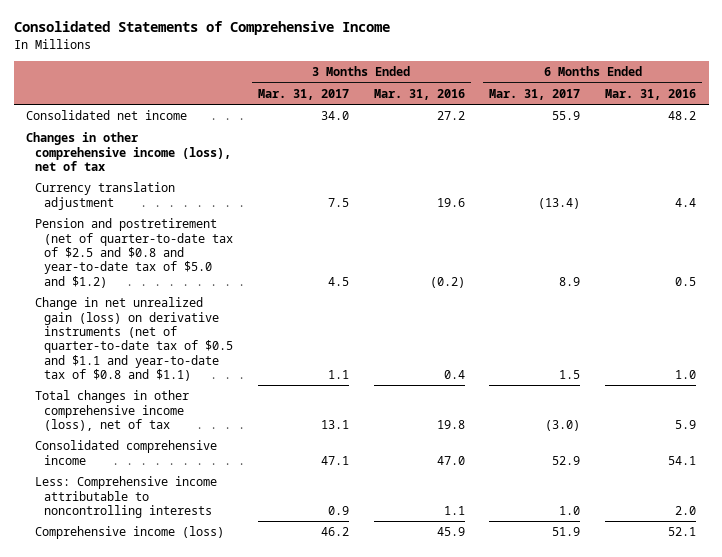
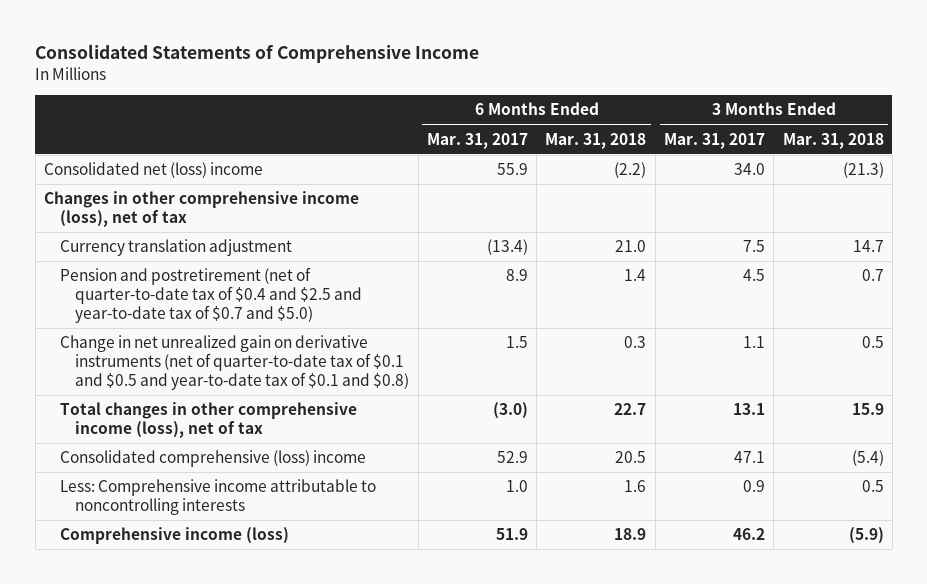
[373,88,465,100] Mar. 31, 2016 -> none
[605,88,697,100] Mar. 31, 2016 -> none
none -> [545,132,647,149] Mar. 31, 2018
none -> [782,132,884,149] Mar. 31, 2018
[25,110,187,121] Consolidated net income -> [43,162,263,179] Consolidated net (loss) income
[35,218,234,288] Pension and postretirement (net of quarter-to-date tax of $2.5 and $0.8 and year-to-date tax of $5.0 and $1.2) -> [59,267,363,324] Pension and postretirement (net of quarter-to-date tax of $0.4 and $2.5 and year-to-date tax of $0.7 and $5.0)
[35,297,234,381] Change in net unrealized gain (loss) on derivative instruments (net of quarter-to-date tax of $0.5 and $1.1 and year-to-date tax of $0.8 and $1.1) -> [59,335,410,391] Change in net unrealized gain on derivative instruments (net of quarter-to-date tax of $0.1 and $0.5 and year-to-date tax of $0.1 and $0.8)
[35,440,218,465] Consolidated comprehensive income -> [59,450,366,468] Consolidated comprehensive (loss) income

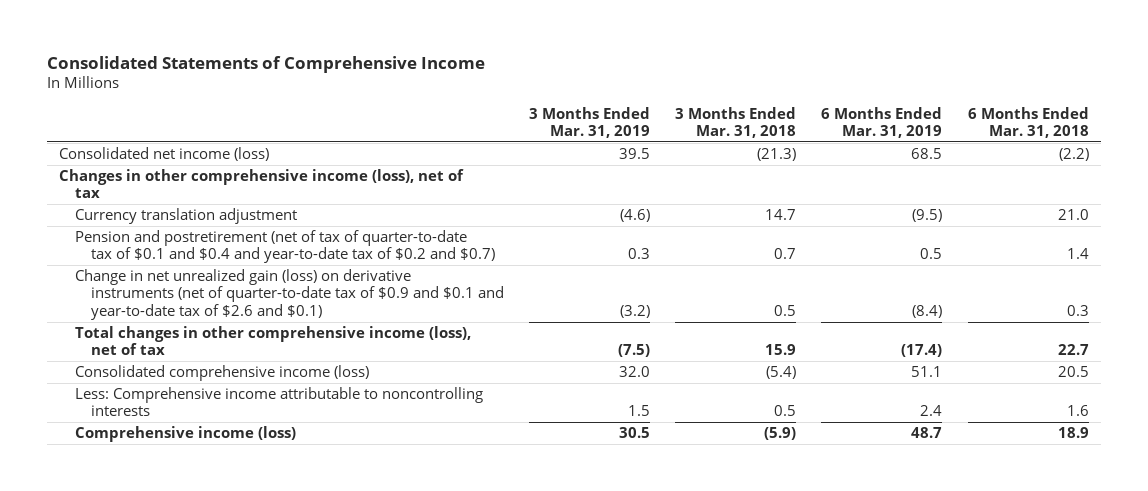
[426,132,528,149] Mar. 31, 2017 -> none
[663,132,765,149] Mar. 31, 2017 -> none
none -> [529,106,651,138] 3 Months Ended Mar. 31, 2019
none -> [821,106,943,138] 6 Months Ended Mar. 31, 2019
[43,162,263,179] Consolidated net (loss) income -> [59,147,270,162] Consolidated net income (loss)
[59,267,363,324] Pension and postretirement (net of quarter-to-date tax of $0.4 and $2.5 and year-to-date tax of $0.7 and $5.0) -> [74,230,495,264] Pension and postretirement (net of tax of quarter-to-date tax of $0.1 and $0.4 and year-to-date tax of $0.2 and $0.7)
[59,335,410,391] Change in net unrealized gain on derivative instruments (net of quarter-to-date tax of $0.1 and $0.5 and year-to-date tax of $0.1 and $0.8) -> [74,269,504,320] Change in net unrealized gain (loss) on derivative instruments (net of quarter-to-date tax of $0.9 and $0.1 and year-to-date tax of $2.6 and $0.1)
[59,450,366,468] Consolidated comprehensive (loss) income -> [74,365,369,382] Consolidated comprehensive income (loss)

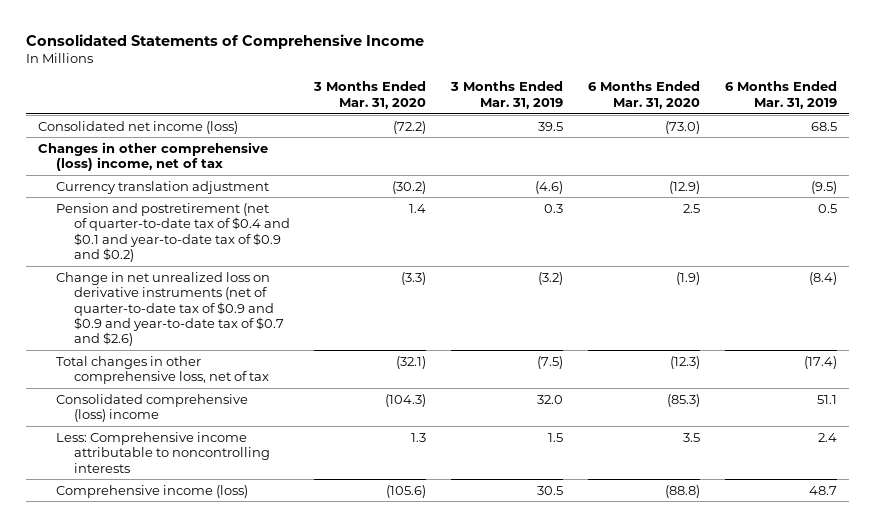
[675,106,797,138] 3 Months Ended Mar. 31, 2018 -> none
[967,106,1089,138] 6 Months Ended Mar. 31, 2018 -> none
none -> [313,81,427,109] 3 Months Ended Mar. 31, 2020
none -> [588,81,701,109] 6 Months Ended Mar. 31, 2020
[59,169,465,199] Changes in other comprehensive income (loss), net of tax -> [38,141,269,172] Changes in other comprehensive (loss) income, net of tax
[74,230,495,264] Pension and postretirement (net of tax of quarter-to-date tax of $0.1 and $0.4 and year-to-date tax of $0.2 and $0.7) -> [55,202,290,262] Pension and postretirement (net of quarter-to-date tax of $0.4 and $0.1 and year-to-date tax of $0.9 and $0.2)
[74,269,504,320] Change in net unrealized gain (loss) on derivative instruments (net of quarter-to-date tax of $0.9 and $0.1 and year-to-date tax of $2.6 and $0.1) -> [55,271,284,347] Change in net unrealized loss on derivative instruments (net of quarter-to-date tax of $0.9 and $0.9 and year-to-date tax of $0.7 and $2.6)
[74,326,471,356] Total changes in other comprehensive income (loss), net of tax -> [55,355,269,385] Total changes in other comprehensive loss, net of tax
[74,365,369,382] Consolidated comprehensive income (loss) -> [55,393,248,423] Consolidated comprehensive (loss) income

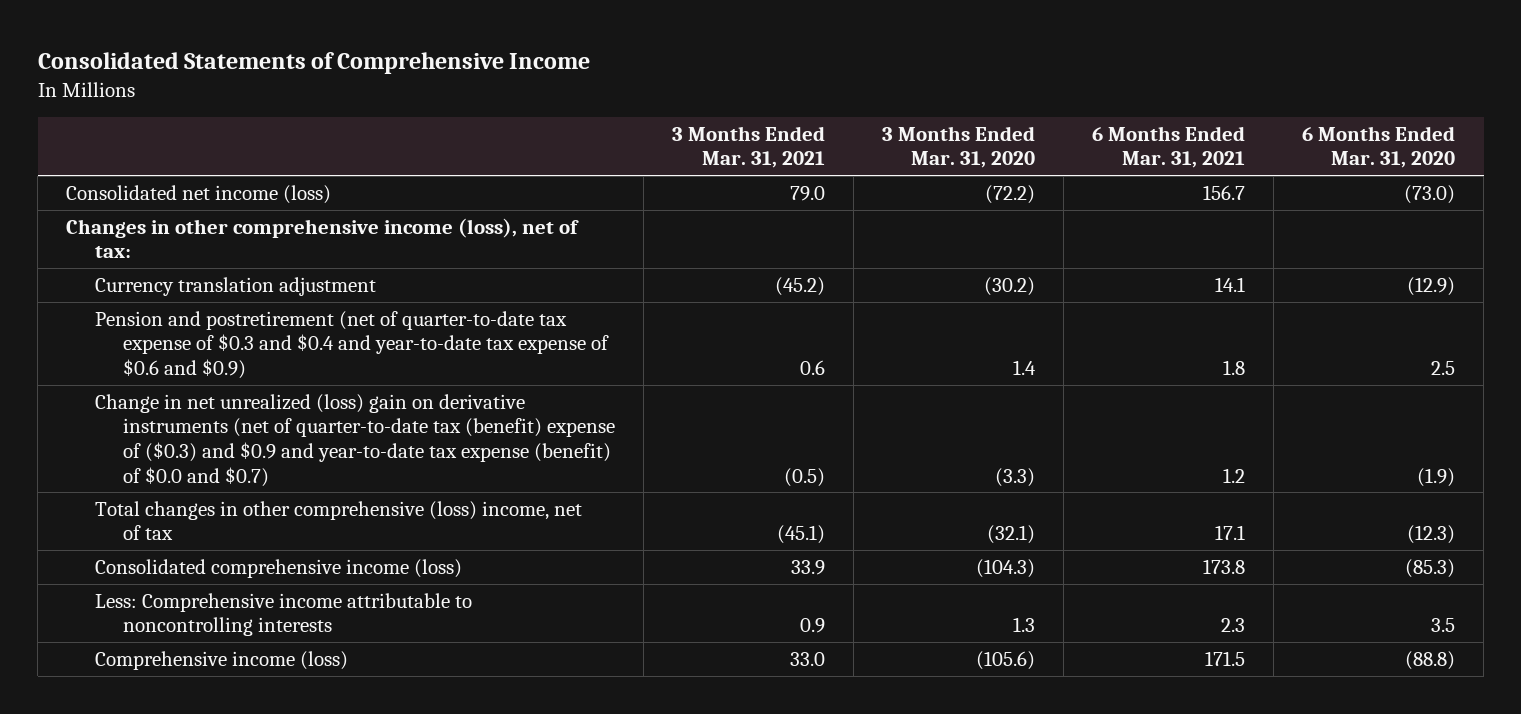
[450,81,564,109] 3 Months Ended Mar. 31, 2019 -> none
[724,81,837,109] 6 Months Ended Mar. 31, 2019 -> none
none -> [671,125,825,169] 3 Months Ended Mar. 31, 2021
none -> [1092,125,1246,169] 6 Months Ended Mar. 31, 2021
[38,141,269,172] Changes in other comprehensive (loss) income, net of tax -> [66,217,580,259] Changes in other comprehensive income (loss), net of tax:
[55,202,290,262] Pension and postretirement (net of quarter-to-date tax of $0.4 and $0.1 and year-to-date tax of $0.9 and $0.2) -> [94,310,609,379] Pension and postretirement (net of quarter-to-date tax expense of $0.3 and $0.4 and year-to-date tax expense of $0.6 and $0.9)
[55,271,284,347] Change in net unrealized loss on derivative instruments (net of quarter-to-date tax of $0.9 and $0.9 and year-to-date tax of $0.7 and $2.6) -> [94,393,615,487] Change in net unrealized (loss) gain on derivative instruments (net of quarter-to-date tax (benefit) expense of ($0.3) and $0.9 and year-to-date tax expense (benefit) of $0.0 and $0.7)
[55,355,269,385] Total changes in other comprehensive loss, net of tax -> [94,500,582,541] Total changes in other comprehensive (loss) income, net of tax
[55,393,248,423] Consolidated comprehensive (loss) income -> [94,558,462,578] Consolidated comprehensive income (loss)

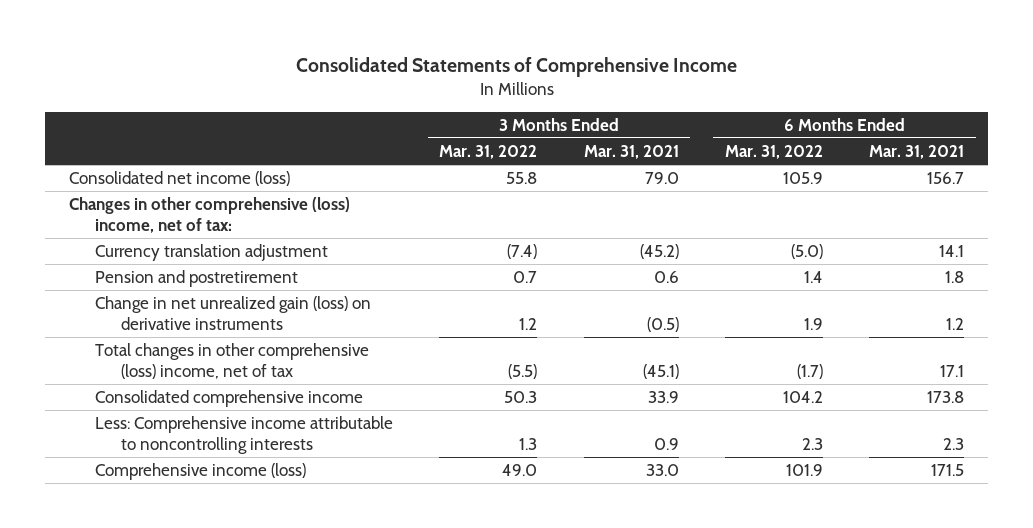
[881,125,1035,169] 3 Months Ended Mar. 31, 2020 -> none
[1302,125,1456,169] 6 Months Ended Mar. 31, 2020 -> none
none -> [439,145,538,160] Mar. 31, 2022
none -> [725,145,824,160] Mar. 31, 2022
[66,217,580,259] Changes in other comprehensive income (loss), net of tax: -> [68,197,350,234] Changes in other comprehensive (loss) income, net of tax:
[94,310,609,379] Pension and postretirement (net of quarter-to-date tax expense of $0.3 and $0.4 and year-to-date tax expense of $0.6 and $0.9) -> [94,270,298,288] Pension and postretirement
[94,393,615,487] Change in net unrealized (loss) gain on derivative instruments (net of quarter-to-date tax (benefit) expense of ($0.3) and $0.9 and year-to-date tax expense (benefit) of $0.0 and $0.7) -> [94,296,371,331] Change in net unrealized gain (loss) on derivative instruments
[94,558,462,578] Consolidated comprehensive income (loss) -> [94,390,363,408] Consolidated comprehensive income

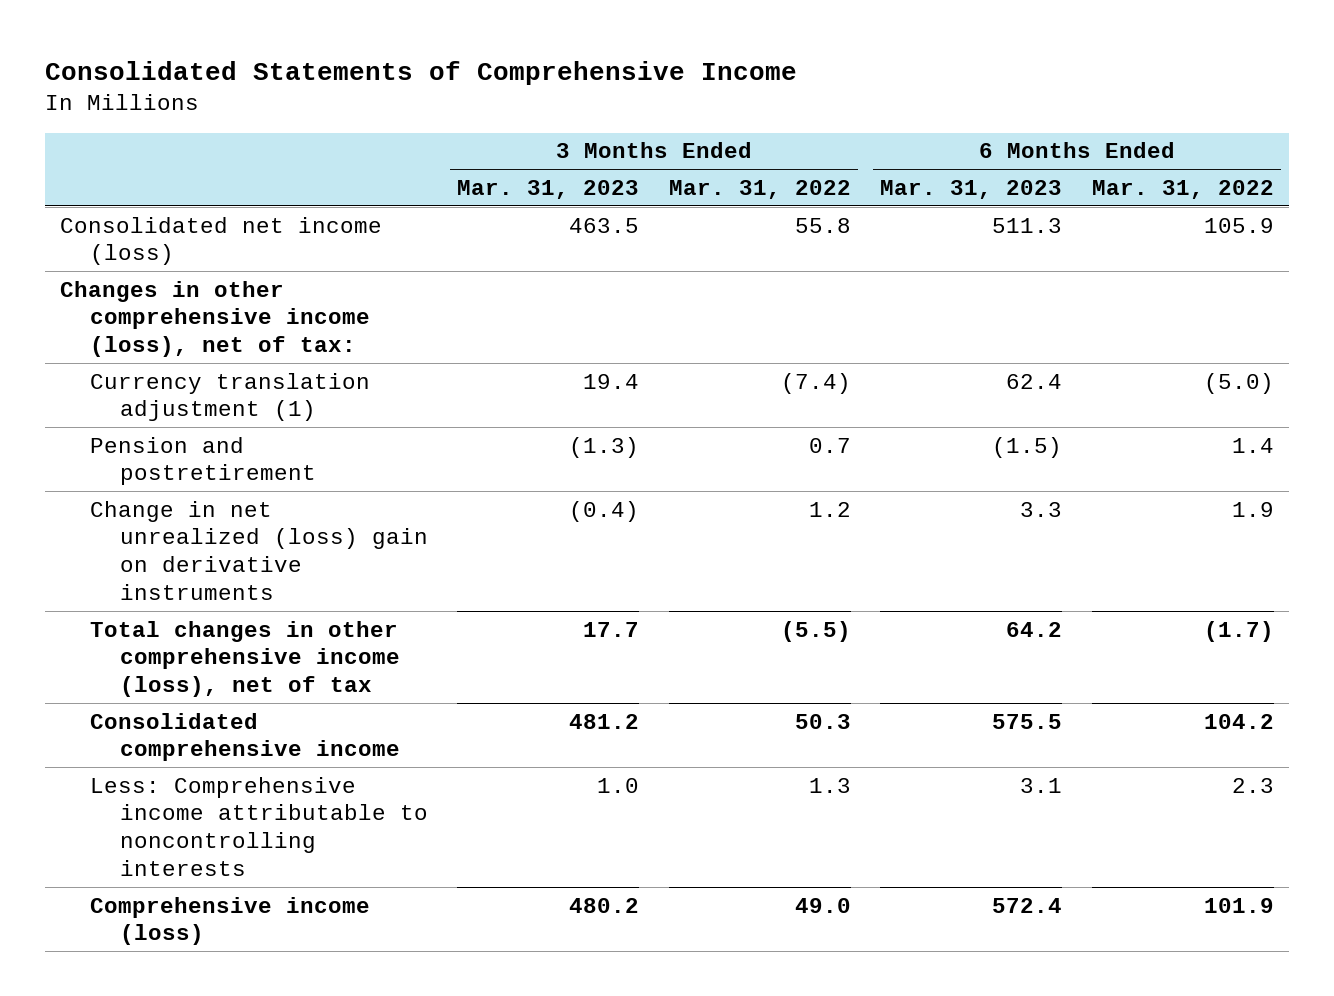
[583,145,679,160] Mar. 31, 2021 -> none
[869,145,965,160] Mar. 31, 2021 -> none
none -> [457,180,640,200] Mar. 31, 2023
none -> [880,180,1063,200] Mar. 31, 2023
[68,197,350,234] Changes in other comprehensive (loss) income, net of tax: -> [59,280,370,358] Changes in other comprehensive income (loss), net of tax:
[94,244,328,262] Currency translation adjustment -> [89,372,370,422] Currency translation adjustment (1)
[94,296,371,331] Change in net unrealized gain (loss) on derivative instruments -> [89,500,428,600] Change in net unrealized (loss) gain on derivative instruments
[94,343,369,380] Total changes in other comprehensive (loss) income, net of tax -> [89,620,400,698] Total changes in other comprehensive income (loss), net of tax

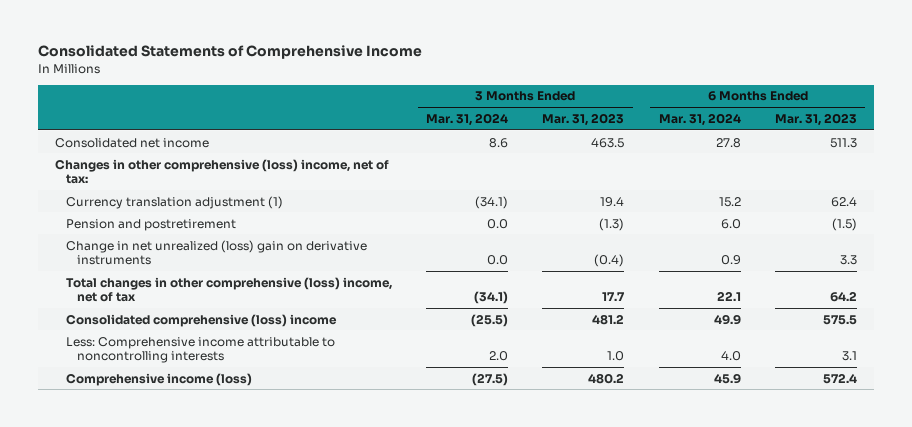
[668,180,851,200] Mar. 31, 2022 -> none
[1091,180,1274,200] Mar. 31, 2022 -> none
none -> [426,112,509,126] Mar. 31, 2024
none -> [658,112,741,126] Mar. 31, 2024
[59,216,382,266] Consolidated net income (loss) -> [54,137,209,148] Consolidated net income
[59,280,370,358] Changes in other comprehensive income (loss), net of tax: -> [54,158,389,184] Changes in other comprehensive (loss) income, net of tax:
[89,620,400,698] Total changes in other comprehensive income (loss), net of tax -> [66,276,393,302] Total changes in other comprehensive (loss) income, net of tax
[89,712,400,762] Consolidated comprehensive income -> [66,313,338,327] Consolidated comprehensive (loss) income

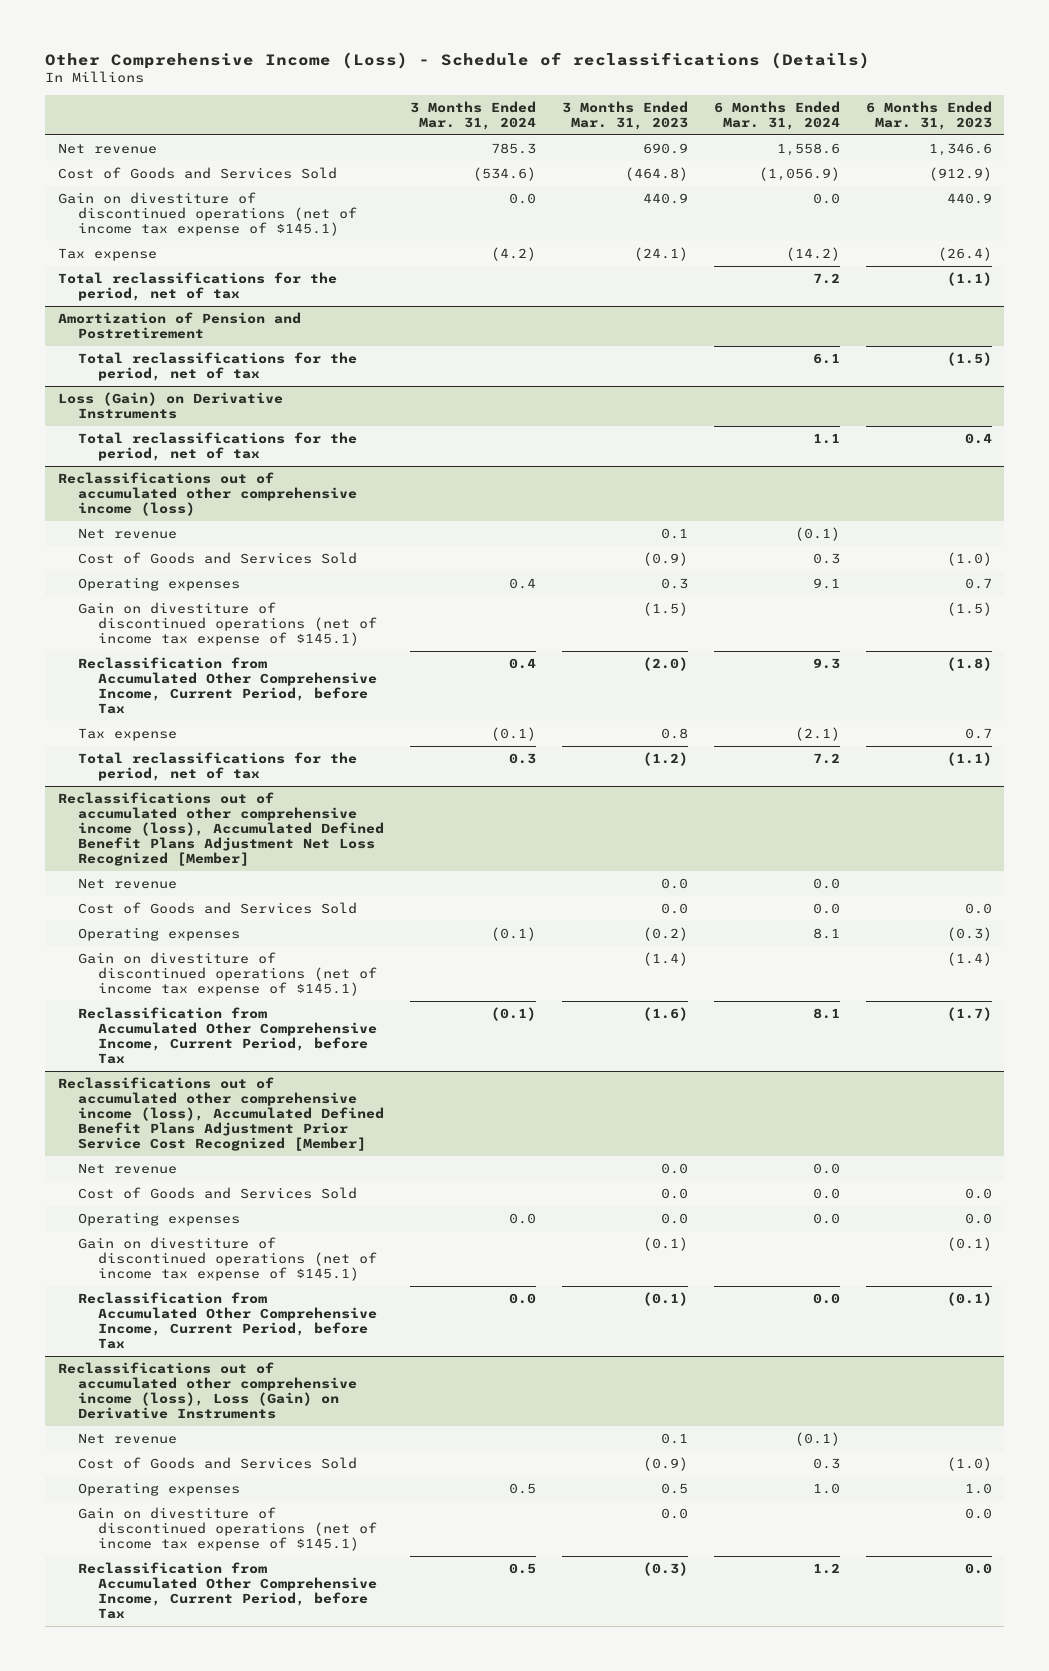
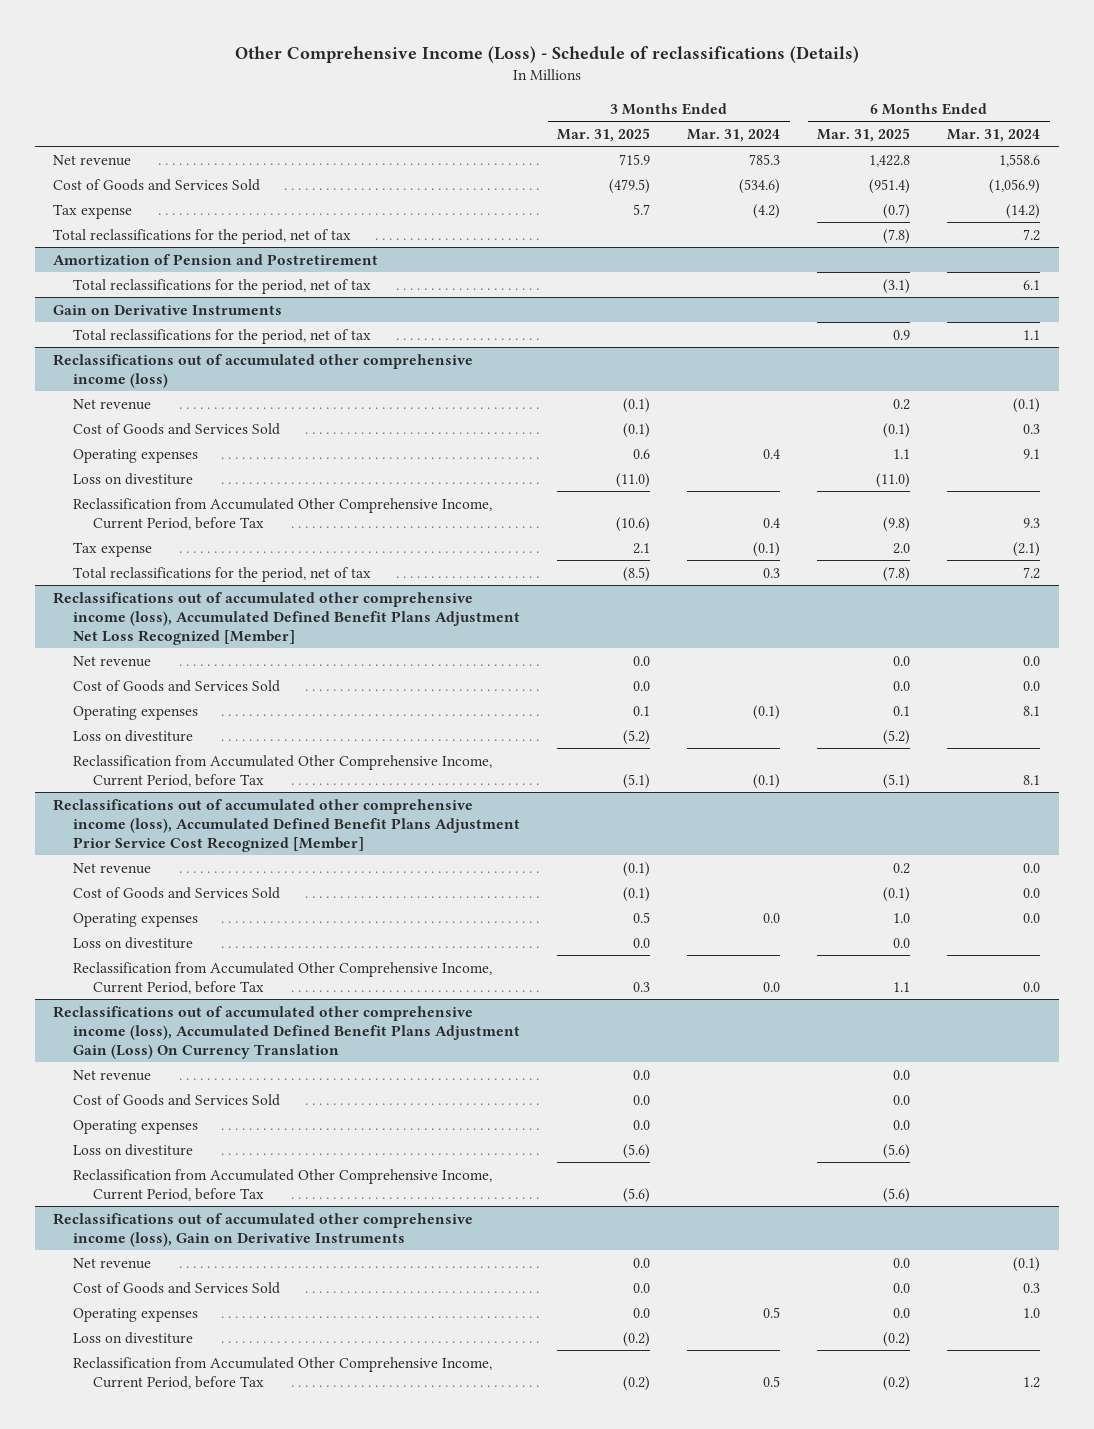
[561,100,688,130] 3 Months Ended Mar. 31, 2023 -> none
[865,100,992,130] 6 Months Ended Mar. 31, 2023 -> none
none -> [557,127,651,142] Mar. 31, 2025
none -> [817,127,911,142] Mar. 31, 2025
[57,191,357,237] Gain on divestiture of discontinued operations (net of income tax expense of $145.1) -> none
[57,391,283,419] Loss (Gain) on Derivative Instruments -> [53,304,283,315] Gain on Derivative Instruments
[77,601,377,647] Gain on divestiture of discontinued operations (net of income tax expense of $145.1) -> [73,472,194,485] Loss on divestiture
[77,951,377,997] Gain on divestiture of discontinued operations (net of income tax expense of $145.1) -> [73,729,194,742] Loss on divestiture
[77,1236,377,1282] Gain on divestiture of discontinued operations (net of income tax expense of $145.1) -> [73,936,194,949] Loss on divestiture
none -> [53,1005,521,1059] Reclassifications out of accumulated other comprehensive income (loss), Accumulated Defined Benefit Plans Adjustment Gain (Loss) On Currency Translation
none -> [73,1069,152,1081] Net revenue
none -> [73,1093,281,1106] Cost of Goods and Services Sold
none -> [73,1119,199,1134] Operating expenses
none -> [73,1143,194,1156] Loss on divestiture
none -> [73,1168,493,1201] Reclassification from Accumulated Other Comprehensive Income, Current Period, before Tax
[57,1361,357,1420] Reclassifications out of accumulated other comprehensive income (loss), Loss (Gain) on Derivative Instruments -> [53,1212,474,1247] Reclassifications out of accumulated other comprehensive income (loss), Gain on Derivative Instruments
[77,1506,377,1552] Gain on divestiture of discontinued operations (net of income tax expense of $145.1) -> [73,1331,194,1344] Loss on divestiture

